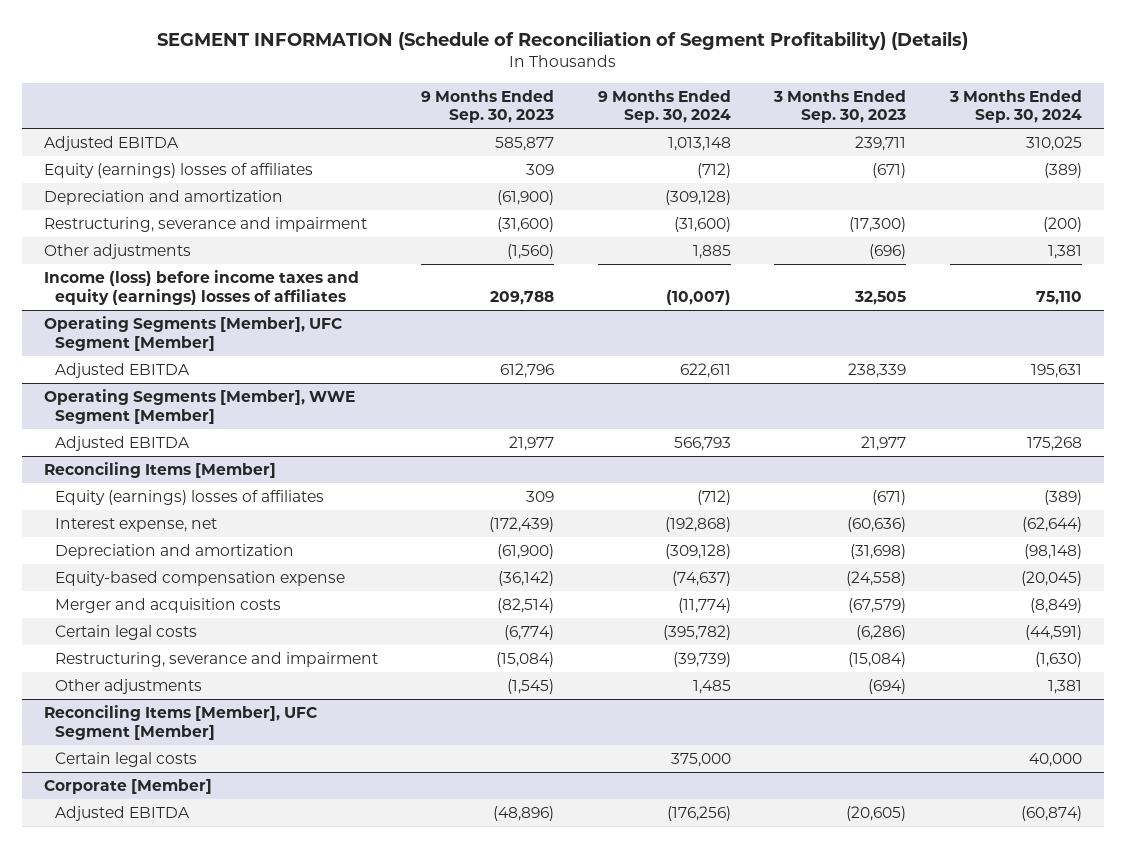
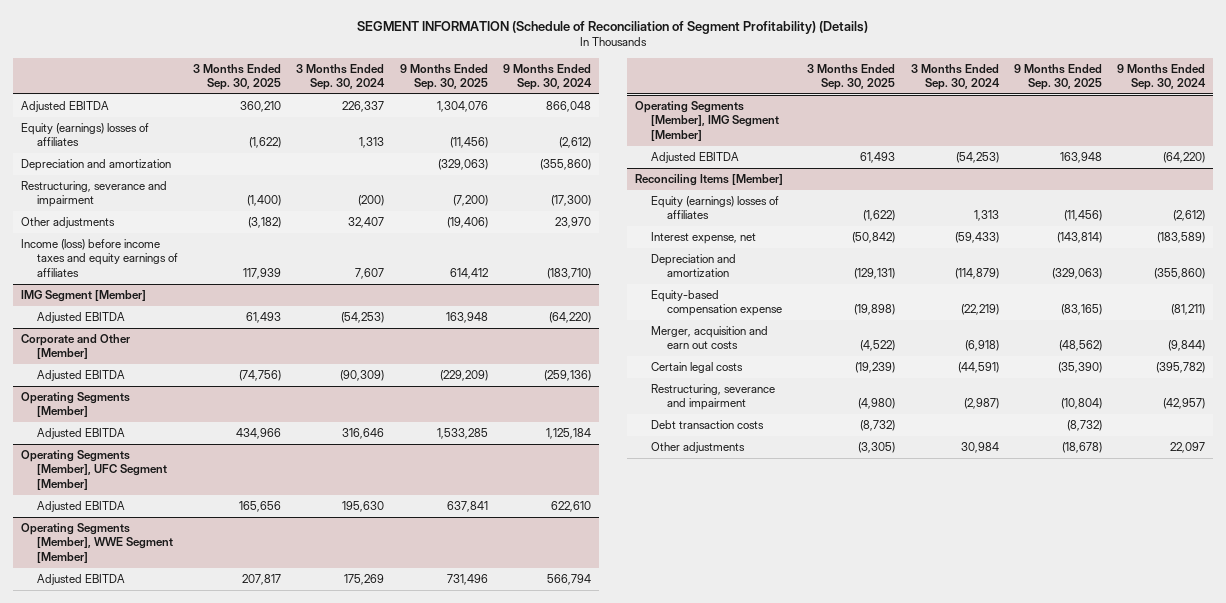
[421,89,555,124] 9 Months Ended Sep. 30, 2023 -> none
[773,89,907,124] 3 Months Ended Sep. 30, 2023 -> none
none -> [193,63,282,91] 3 Months Ended Sep. 30, 2025
none -> [399,63,488,91] 9 Months Ended Sep. 30, 2025
[667,136,731,151] 1,013,148 -> [546,101,592,113] 866,048
[1025,135,1082,151] 310,025 -> [342,101,385,113] 226,337
[696,162,731,178] (712) -> [559,137,592,149] (2,612)
[1043,162,1082,178] (389) -> [359,137,385,149] 1,313
[664,189,731,205] (309,128) -> [540,159,592,171] (355,860)
[673,216,731,232] (31,600) -> [551,195,592,207] (17,300)
[692,244,731,259] 1,885 -> [555,217,592,229] 23,970
[1047,244,1082,259] 1,381 -> [348,217,385,229] 32,407
[43,269,359,305] Income (loss) before income taxes and equity (earnings) losses of affiliates -> [20,239,178,277] Income (loss) before income taxes and equity earnings of affiliates
[665,289,731,305] (10,007) -> [547,267,592,279] (183,710)
[1035,290,1082,305] 75,110 -> [355,267,385,279] 7,607
none -> [20,290,146,303] IMG Segment [Member]
none -> [36,312,125,324] Adjusted EBITDA
none -> [20,334,130,360] Corporate and Other [Member]
none -> [36,370,125,382] Adjusted EBITDA
none -> [20,392,130,418] Operating Segments [Member]
none -> [36,428,125,440] Adjusted EBITDA
[679,362,731,378] 622,611 -> [551,501,592,513] 622,610
[1030,363,1082,378] 195,631 -> [342,501,385,513] 195,630
[673,436,731,451] 566,793 -> [547,574,592,586] 566,794
[1026,435,1082,451] 175,268 -> [344,574,385,586] 175,269
none -> [634,101,780,141] Operating Segments [Member], IMG Segment [Member]
none -> [651,152,740,164] Adjusted EBITDA
[696,489,731,505] (712) -> [1173,210,1206,222] (2,612)
[1043,489,1082,505] (389) -> [973,210,999,222] 1,313
[664,516,731,532] (192,868) -> [1157,232,1206,244] (183,589)
[1021,516,1082,532] (62,644) -> [954,232,999,244] (59,433)
[664,543,731,559] (309,128) -> [1154,268,1206,280] (355,860)
[1023,543,1082,559] (98,148) -> [954,268,999,280] (114,879)
[671,570,731,586] (74,637) -> [1171,304,1206,316] (81,211)
[1020,570,1082,586] (20,045) -> [960,304,999,316] (22,219)
[54,597,281,613] Merger and acquisition costs -> [651,326,769,350] Merger, acquisition and earn out costs
[677,597,731,613] (11,774) -> [1168,340,1206,352] (9,844)
[1029,597,1082,613] (8,849) -> [964,340,999,352] (6,918)
[43,704,317,740] Reconciling Items [Member], UFC Segment [Member] -> none
[54,751,197,767] Certain legal costs -> none
[43,778,212,794] Corporate [Member] -> none
[54,805,190,821] Adjusted EBITDA -> none
[672,651,731,667] (39,739) -> [1163,398,1206,410] (42,957)
[1034,651,1082,667] (1,630) -> [963,398,999,410] (2,987)
none -> [651,420,765,430] Debt transaction costs
[692,679,731,694] 1,485 -> [1170,442,1206,454] 22,097
[1047,679,1082,694] 1,381 -> [960,442,999,454] 30,984

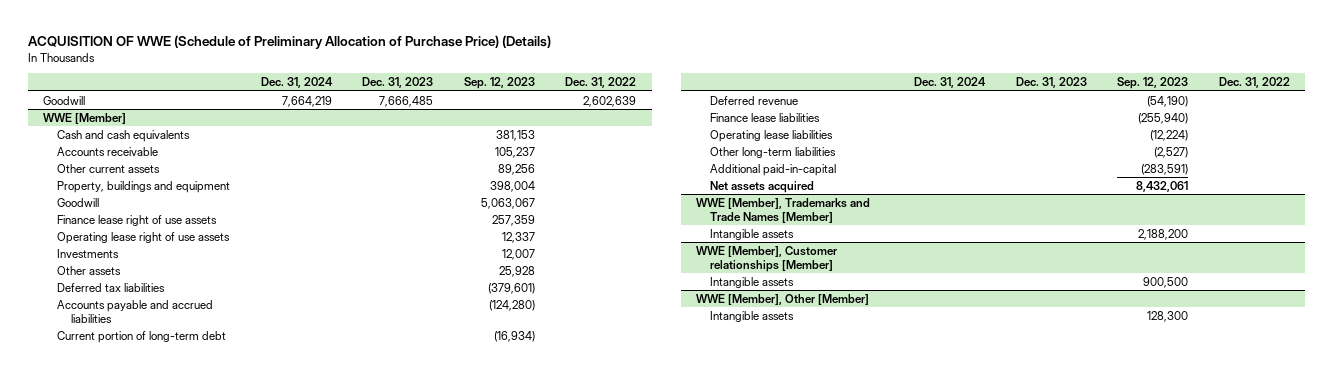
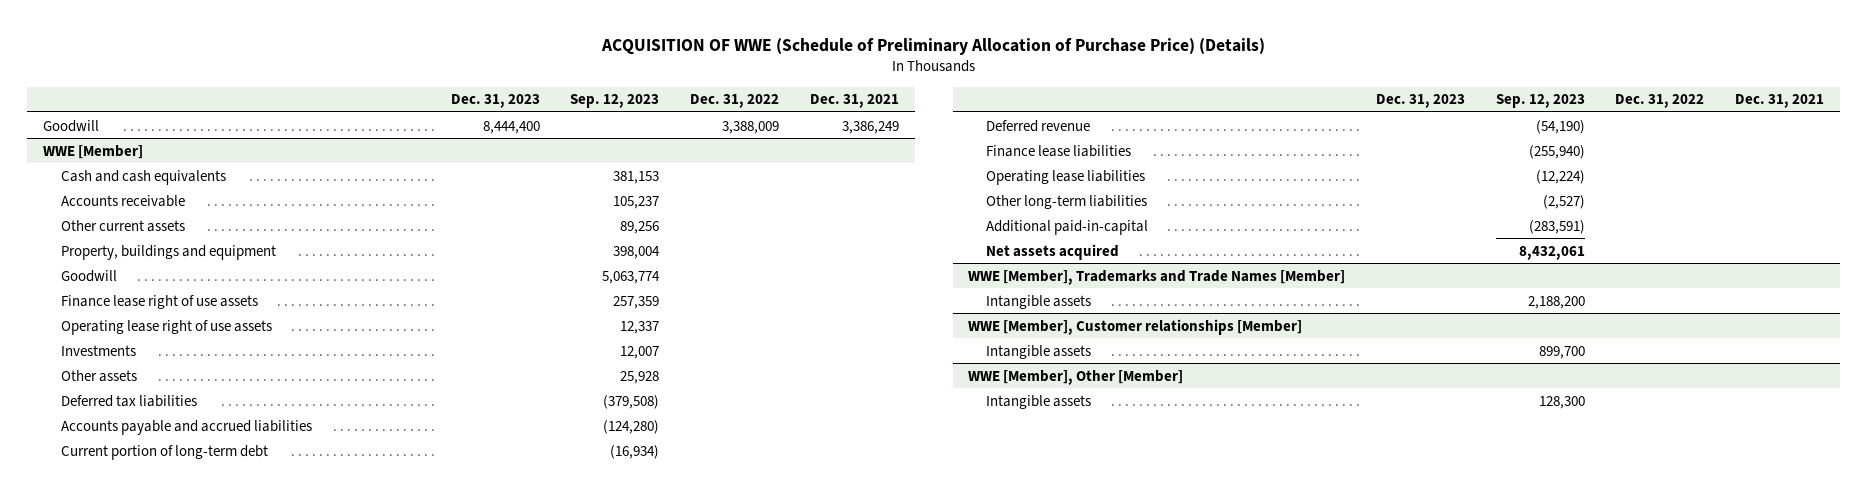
[260,77,333,89] Dec. 31, 2024 -> none
none -> [810,94,900,109] Dec. 31, 2021
[379,95,434,107] 7,666,485 -> [482,120,540,134] 8,444,400
[583,95,637,107] 2,602,639 -> [722,120,780,134] 3,388,009
[480,197,535,209] 5,063,067 -> [602,270,661,284] 5,063,774
[487,282,535,294] (379,601) -> [603,394,660,409] (379,508)
[1143,276,1189,288] 900,500 -> [1538,345,1585,359] 899,700

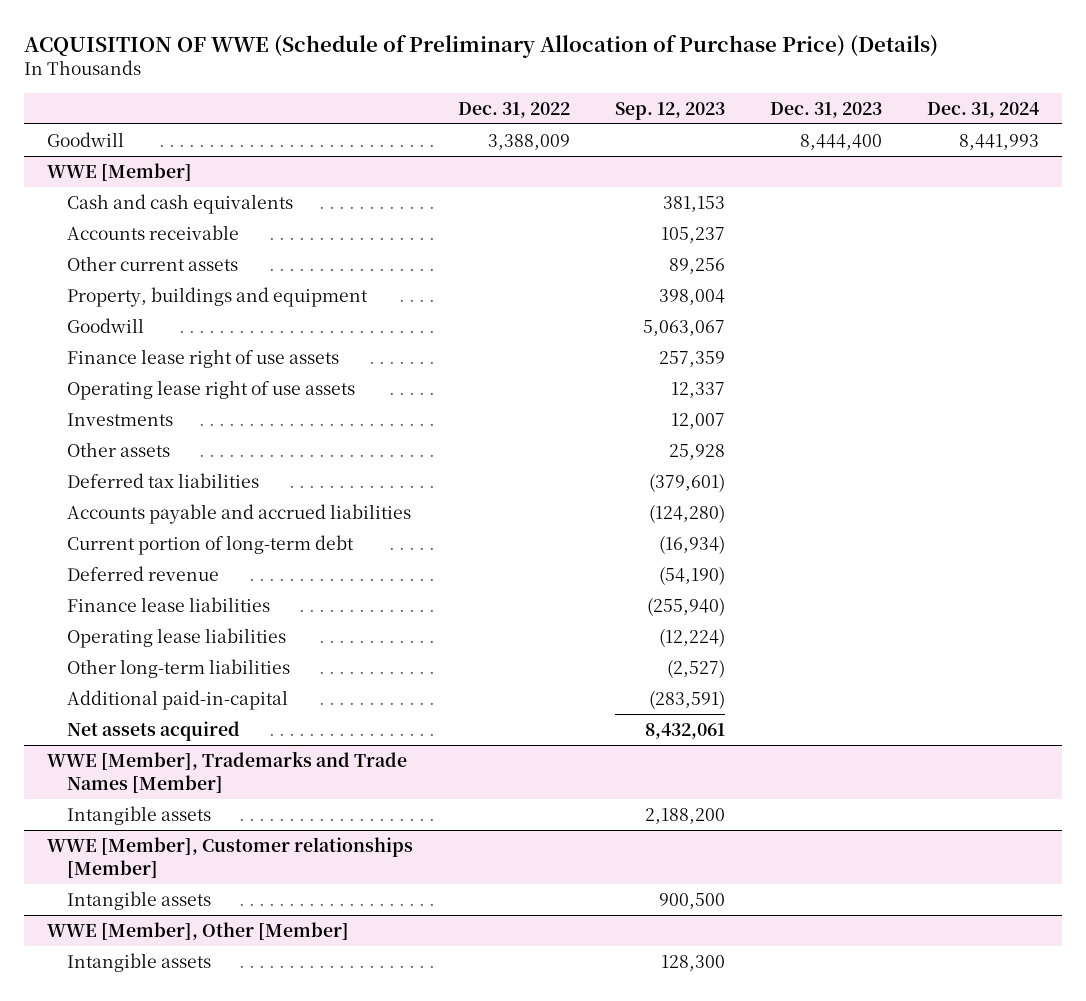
[810,94,900,109] Dec. 31, 2021 -> none
none -> [927,101,1040,118] Dec. 31, 2024
[602,270,661,284] 5,063,774 -> [642,319,725,336] 5,063,067
[603,394,660,409] (379,508) -> [648,472,725,492] (379,601)
[1538,345,1585,359] 899,700 -> [658,892,725,909] 900,500

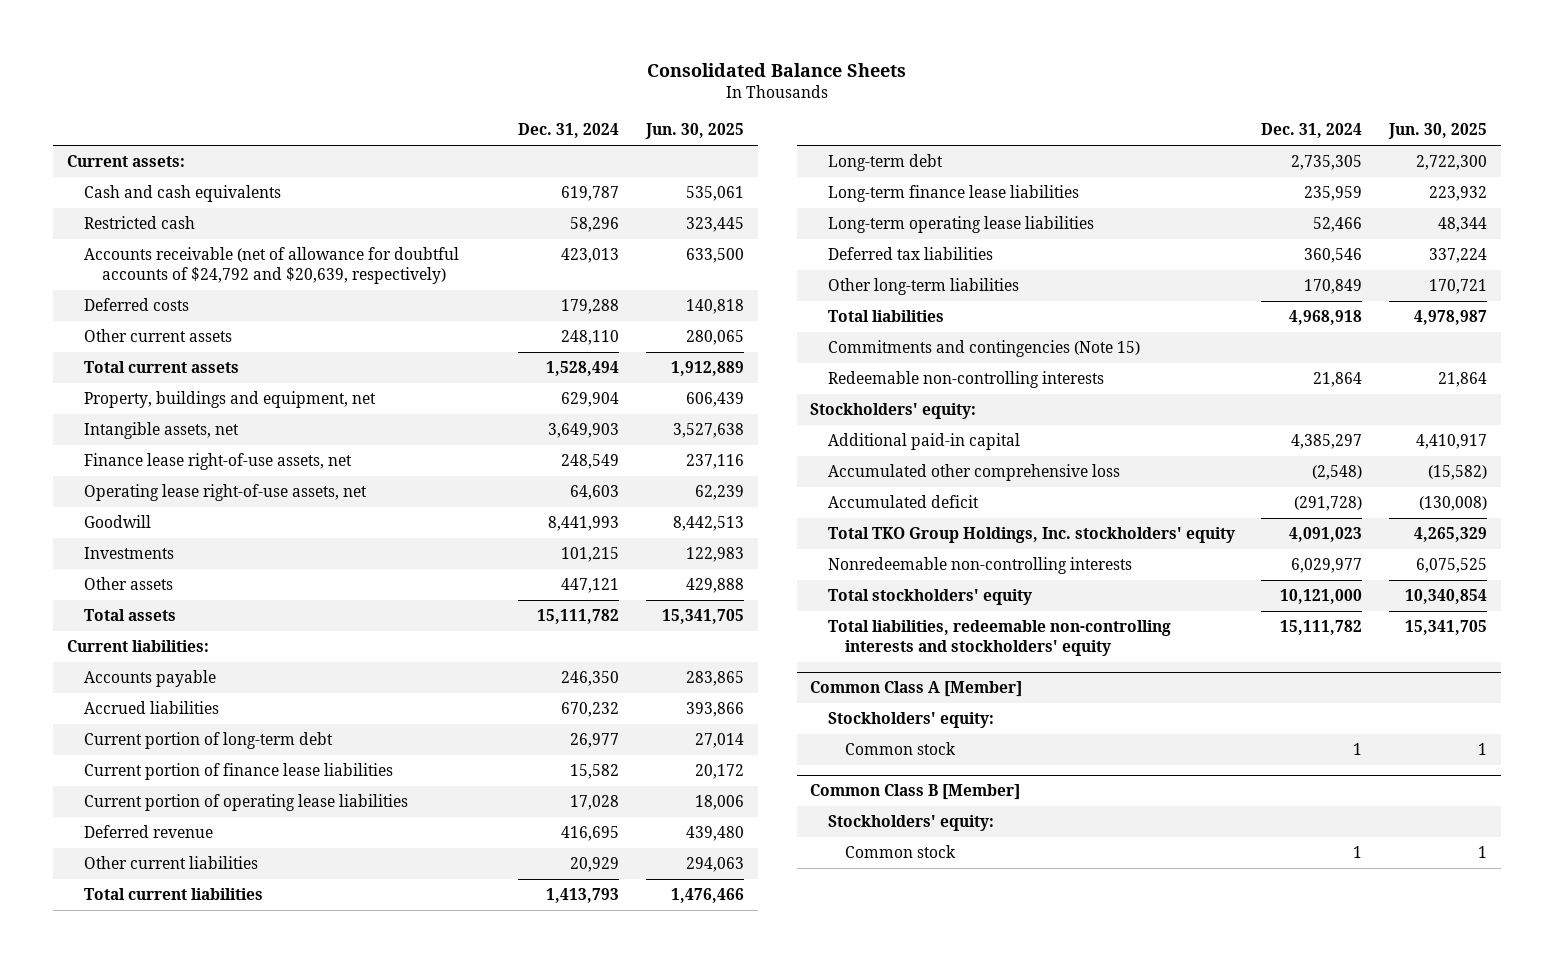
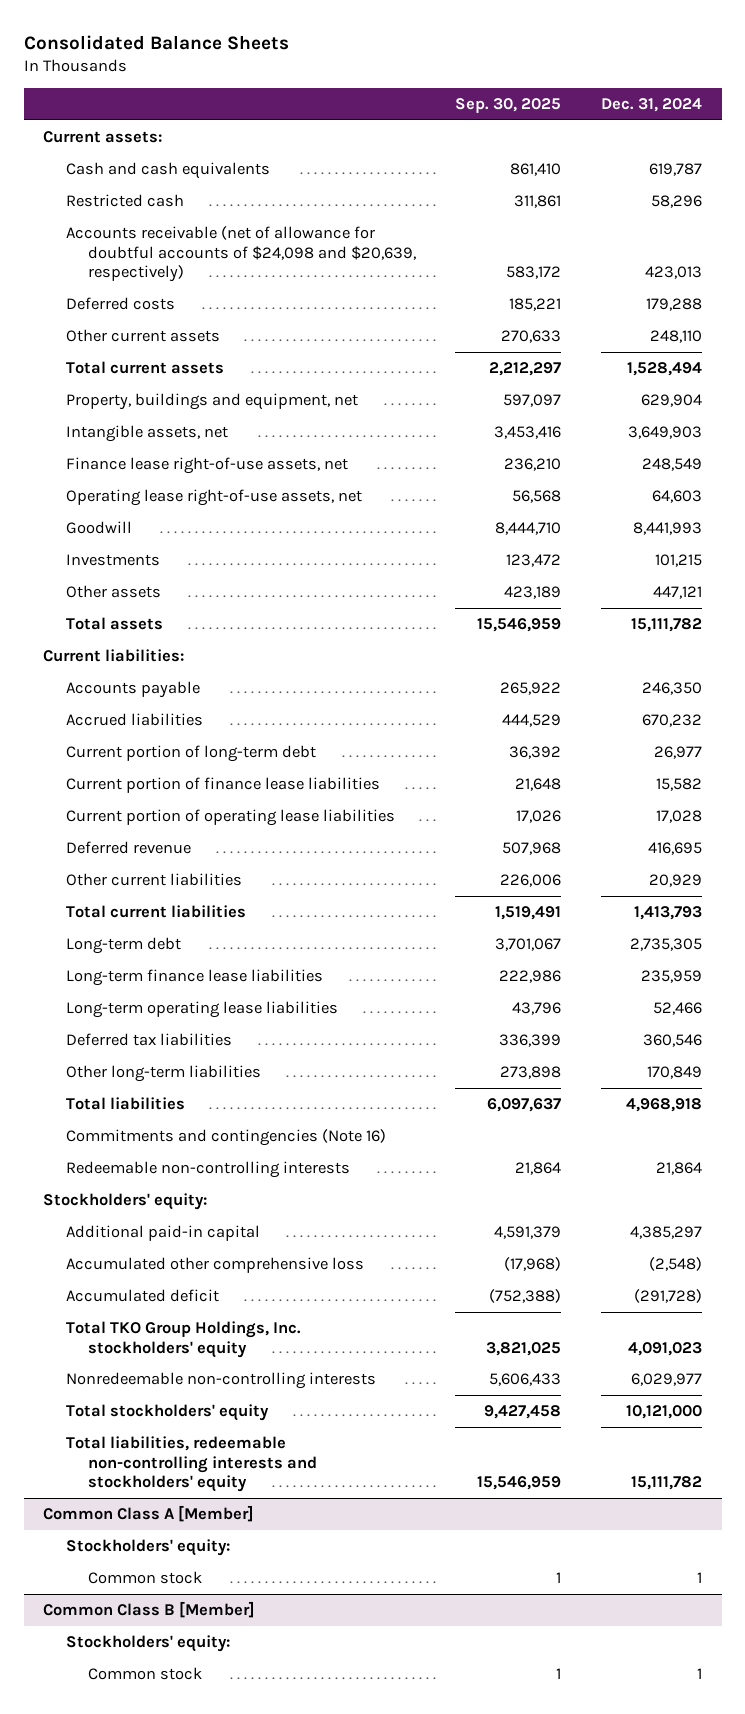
[645,123,745,140] Jun. 30, 2025 -> none
none -> [455,97,562,113] Sep. 30, 2025
[84,247,460,285] Accounts receivable (net of allowance for doubtful accounts of $24,792 and $20,639, respectively) -> [65,226,416,283] Accounts receivable (net of allowance for doubtful accounts of $24,098 and $20,639, respectively)
[827,340,1140,358] Commitments and contingencies (Note 15) -> [65,1129,386,1147] Commitments and contingencies (Note 16)

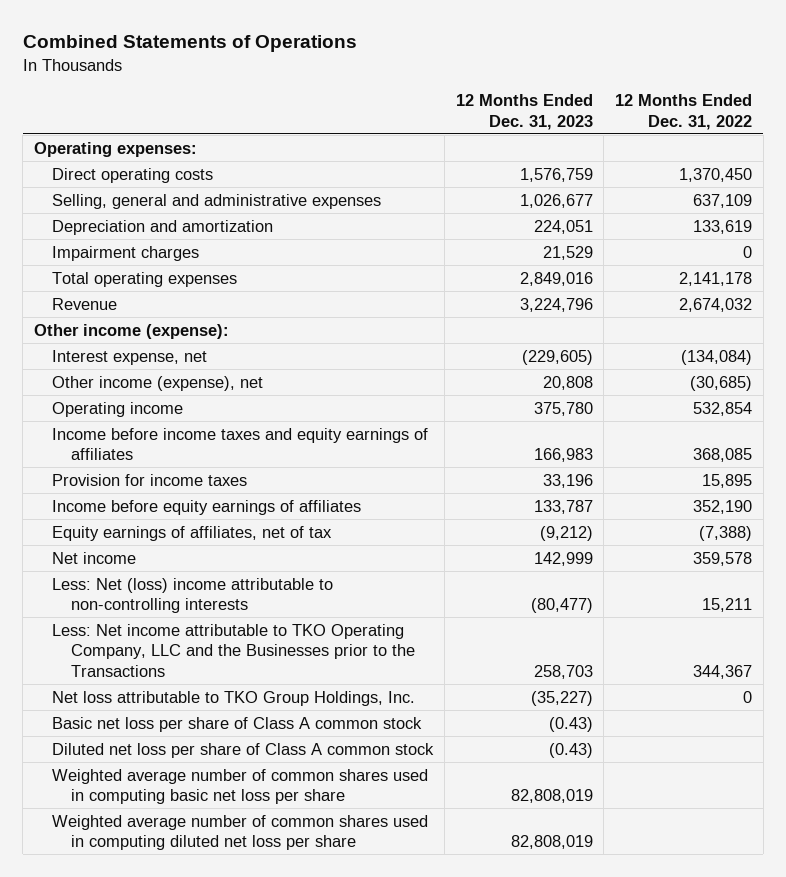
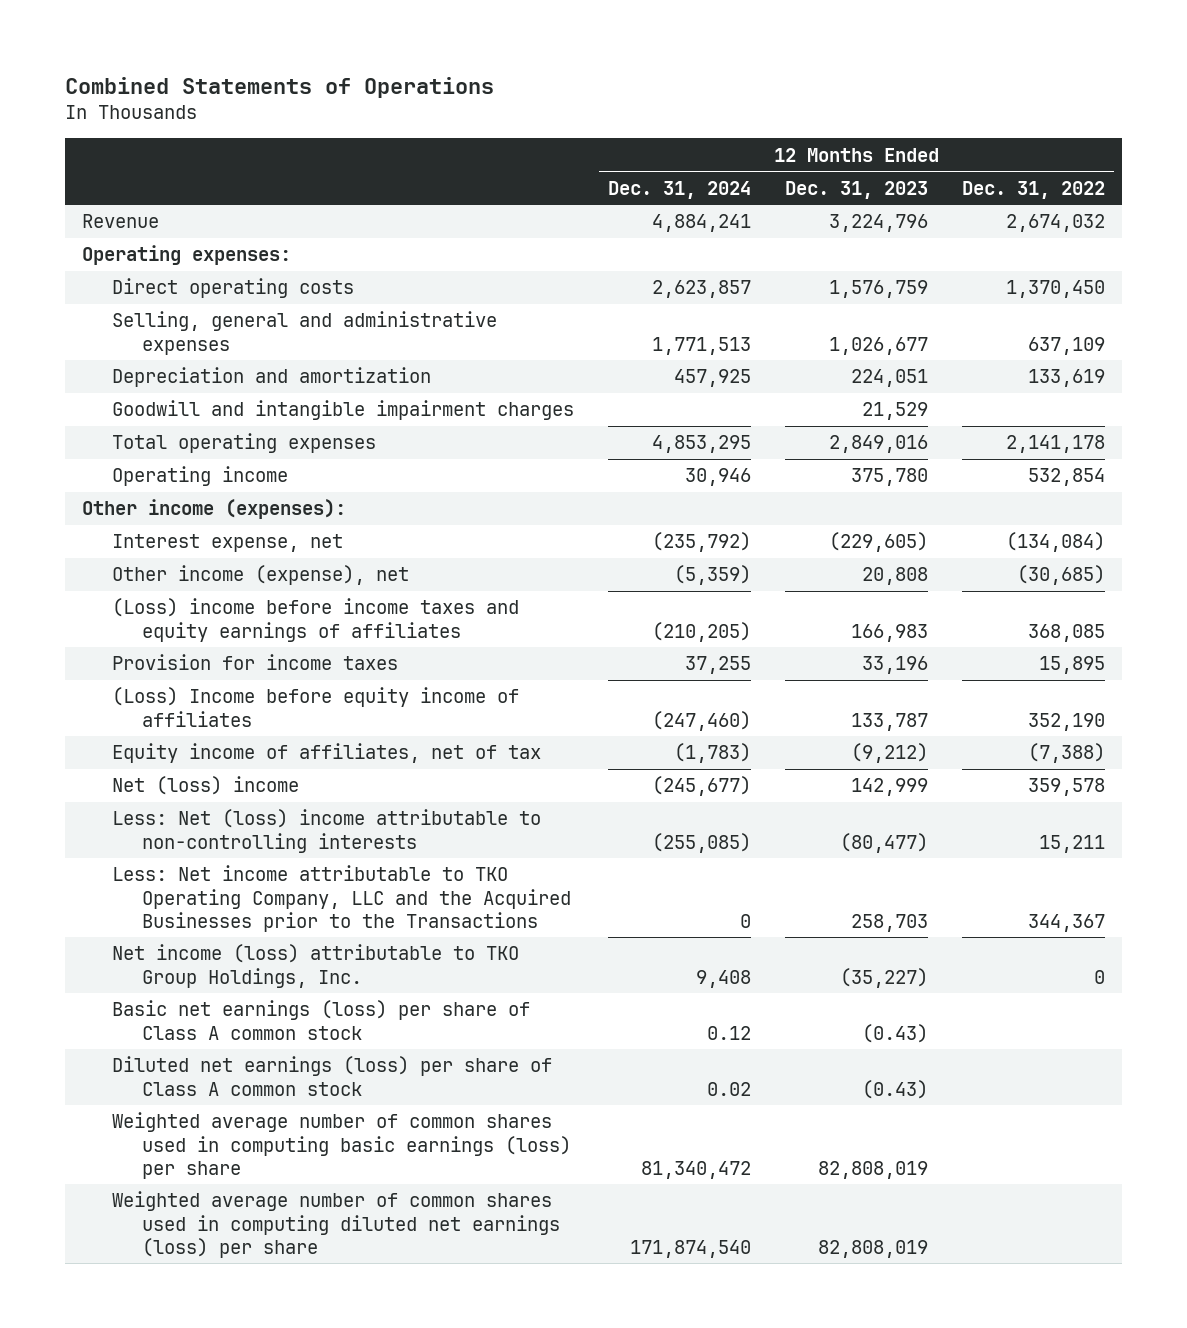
none -> [608,180,752,199] Dec. 31, 2024
[52,297,118,310] Revenue -> [82,214,160,229] Revenue
[52,245,200,261] Impairment charges -> none
none -> [111,400,574,421] Goodwill and intangible impairment charges
[52,401,184,417] Operating income -> [111,466,288,487] Operating income
[33,323,229,339] Other income (expense): -> [82,499,347,520] Other income (expenses):
[52,427,429,461] Income before income taxes and equity earnings of affiliates -> [111,598,519,642] (Loss) income before income taxes and equity earnings of affiliates
[52,499,362,515] Income before equity earnings of affiliates -> [111,687,519,727] (Loss) Income before equity income of affiliates
[52,525,333,541] Equity earnings of affiliates, net of tax -> [111,743,541,764] Equity income of affiliates, net of tax
[52,551,137,564] Net income -> [111,776,299,796] Net (loss) income
[52,623,416,677] Less: Net income attributable to TKO Operating Company, LLC and the Businesses prior to the Transactions -> [111,865,571,932] Less: Net income attributable to TKO Operating Company, LLC and the Acquired Businesses prior to the Transactions
[52,690,416,706] Net loss attributable to TKO Group Holdings, Inc. -> [111,944,519,988] Net income (loss) attributable to TKO Group Holdings, Inc.
[52,716,423,732] Basic net loss per share of Class A common stock -> [111,1000,530,1040] Basic net earnings (loss) per share of Class A common stock
[52,742,435,758] Diluted net loss per share of Class A common stock -> [111,1056,552,1096] Diluted net earnings (loss) per share of Class A common stock
[52,768,429,805] Weighted average number of common shares used in computing basic net loss per share -> [111,1112,571,1179] Weighted average number of common shares used in computing basic earnings (loss) per share
[52,814,429,851] Weighted average number of common shares used in computing diluted net loss per share -> [111,1191,560,1258] Weighted average number of common shares used in computing diluted net earnings (loss) per share

